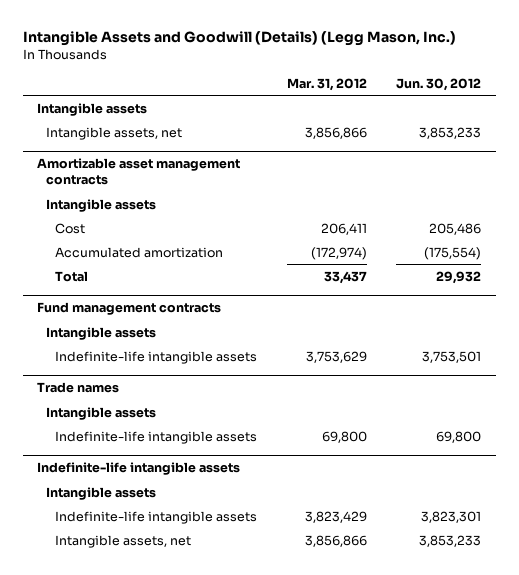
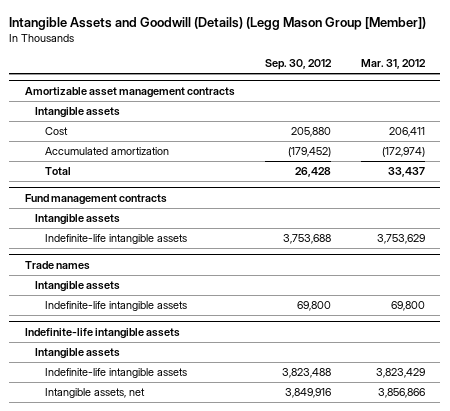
[22,30,456,46] Intangible Assets and Goodwill (Details) (Legg Mason, Inc.) -> [9,16,427,30] Intangible Assets and Goodwill (Details) (Legg Mason Group [Member])
[396,77,482,91] Jun. 30, 2012 -> none
none -> [264,59,332,71] Sep. 30, 2012
[37,102,148,116] Intangible assets -> none
[46,126,183,140] Intangible assets, net -> none

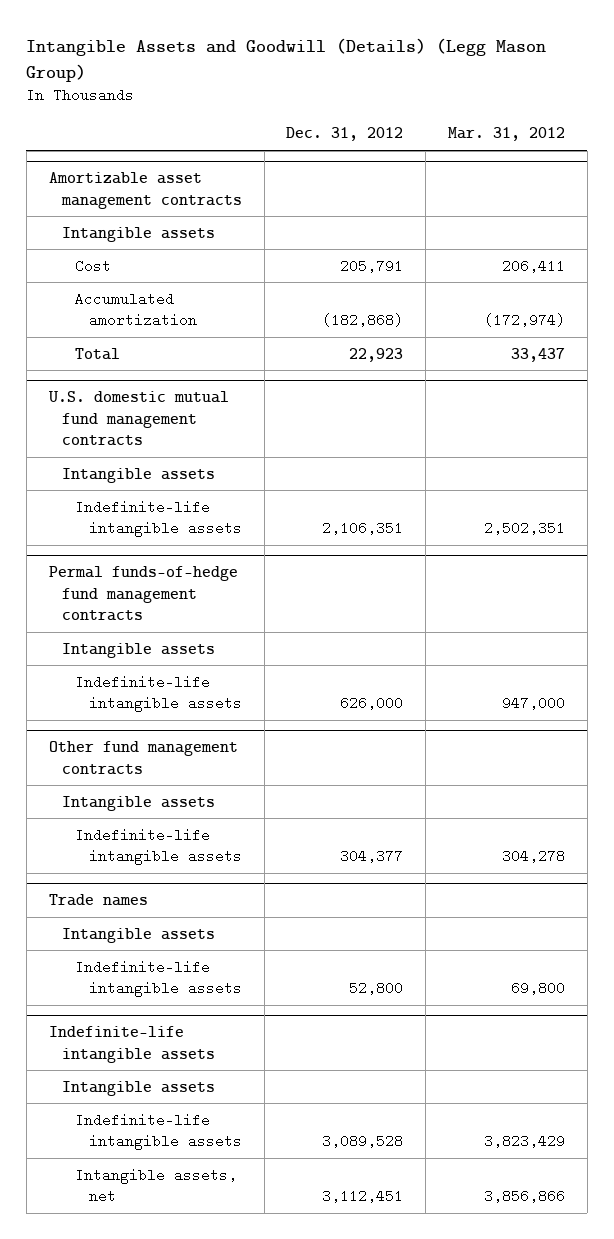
[9,16,427,30] Intangible Assets and Goodwill (Details) (Legg Mason Group [Member]) -> [26,38,547,82] Intangible Assets and Goodwill (Details) (Legg Mason Group)
[264,59,332,71] Sep. 30, 2012 -> none
none -> [286,127,404,142] Dec. 31, 2012
[24,193,167,205] Fund management contracts -> none
none -> [47,391,229,447] U.S. domestic mutual fund management contracts
[377,234,426,245] 3,753,629 -> [483,521,565,536] 2,502,351
none -> [48,566,238,622] Permal funds-of-hedge fund management contracts
none -> [62,642,216,658] Intangible assets
none -> [75,674,242,713] Indefinite-life intangible assets
none -> [48,741,238,775] Other fund management contracts
none -> [62,795,216,811] Intangible assets
none -> [75,827,242,866] Indefinite-life intangible assets

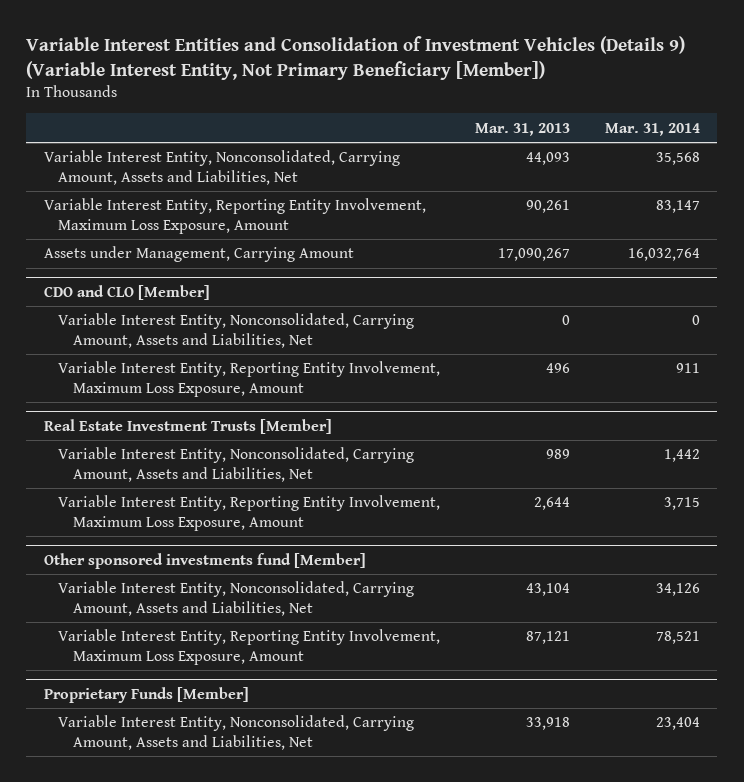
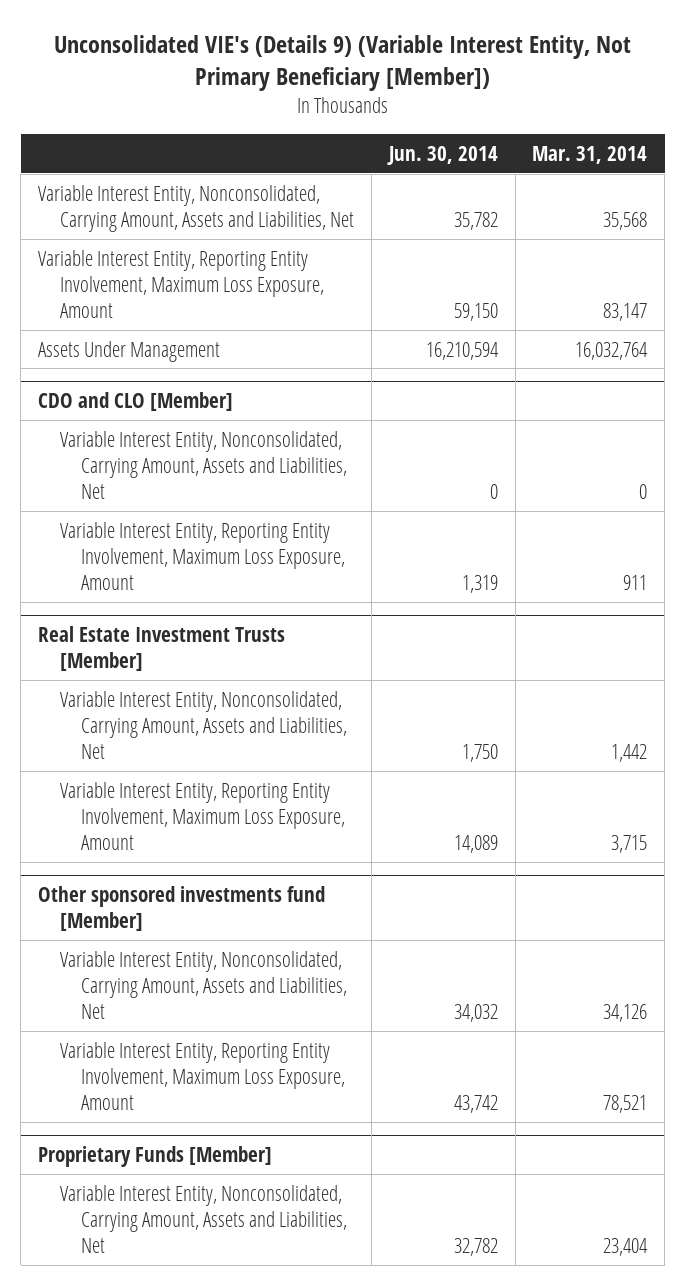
[26,36,686,80] Variable Interest Entities and Consolidation of Investment Vehicles (Details 9) (Variable Interest Entity, Not Primary Beneficiary [Member]) -> [53,35,631,92] Unconsolidated VIE's (Details 9) (Variable Interest Entity, Not Primary Beneficiary [Member])
[475,122,571,136] Mar. 31, 2013 -> none
none -> [386,145,498,165] Jun. 30, 2014
[43,246,354,263] Assets under Management, Carrying Amount -> [38,340,221,362] Assets Under Management

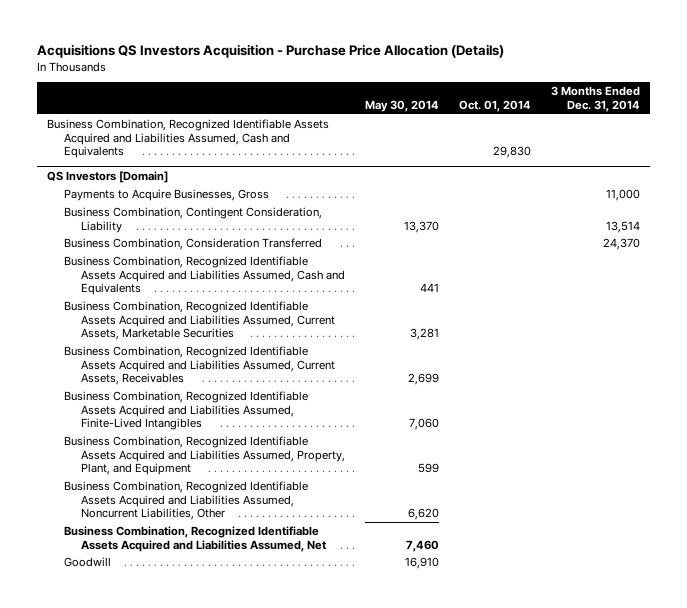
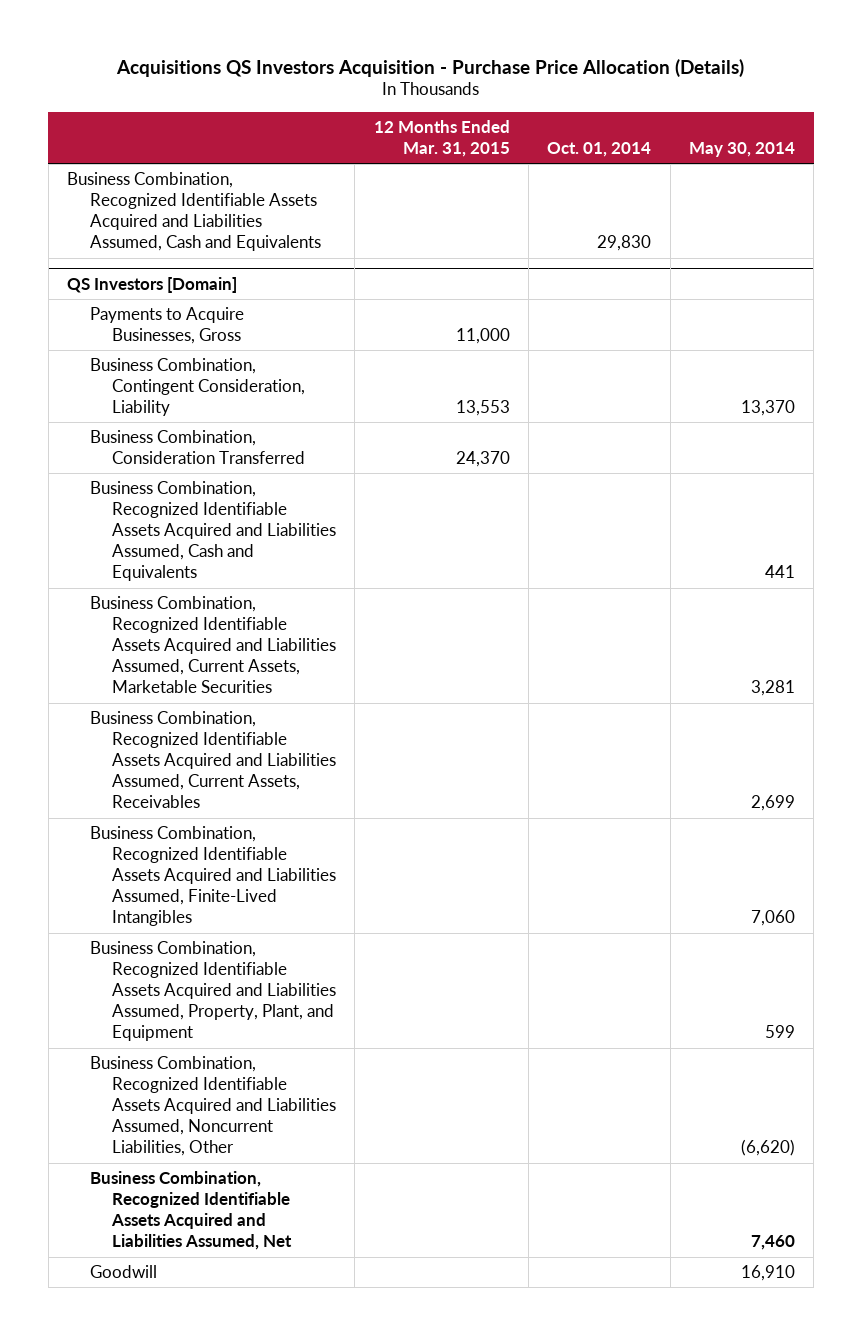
[551,86,641,113] 3 Months Ended Dec. 31, 2014 -> none
none -> [373,119,510,157] 12 Months Ended Mar. 31, 2015
[408,508,440,521] 6,620 -> [740,1139,795,1157] (6,620)

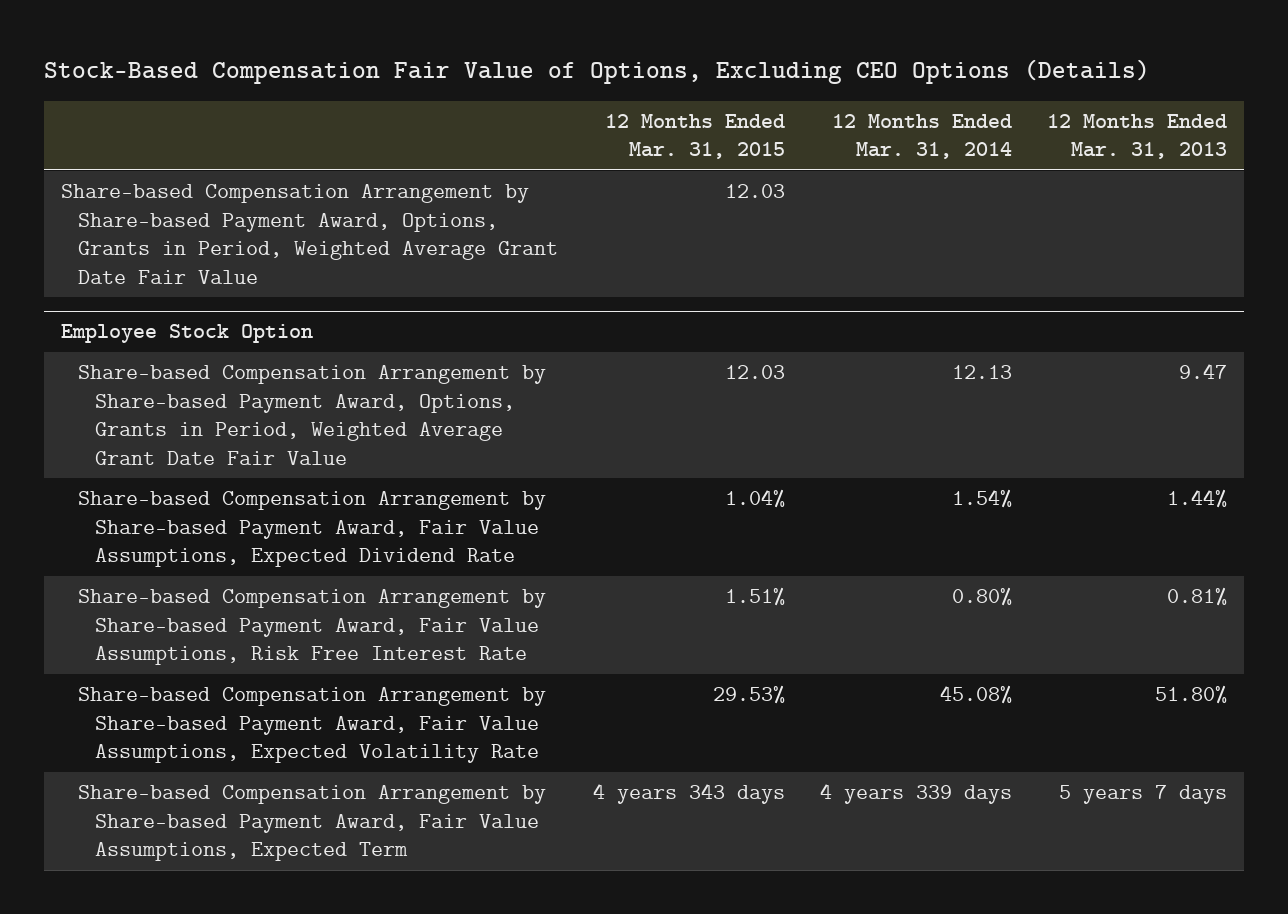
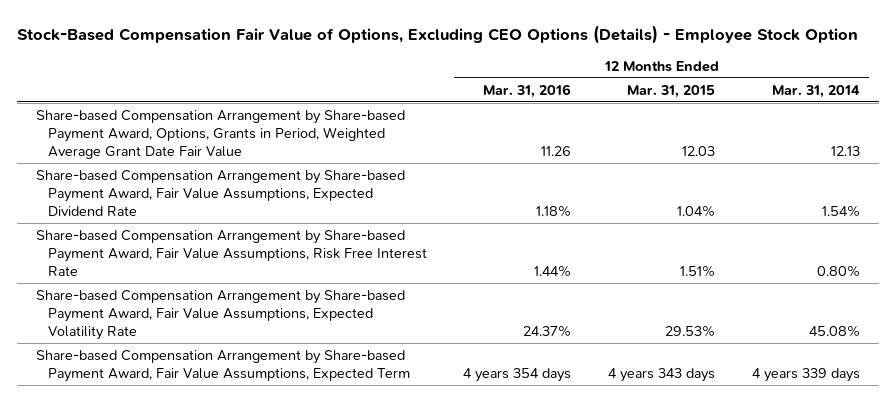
[43,59,1150,85] Stock-Based Compensation Fair Value of Options, Excluding CEO Options (Details) -> [17,24,859,44] Stock-Based Compensation Fair Value of Options, Excluding CEO Options (Details) - Employee Stock Option
[1046,113,1227,160] 12 Months Ended Mar. 31, 2013 -> none
none -> [483,83,572,98] Mar. 31, 2016
[60,184,559,284] Share-based Compensation Arrangement by Share-based Payment Award, Options, Grants in Period, Weighted Average Grant Date Fair Value -> none
[60,324,313,344] Employee Stock Option -> none

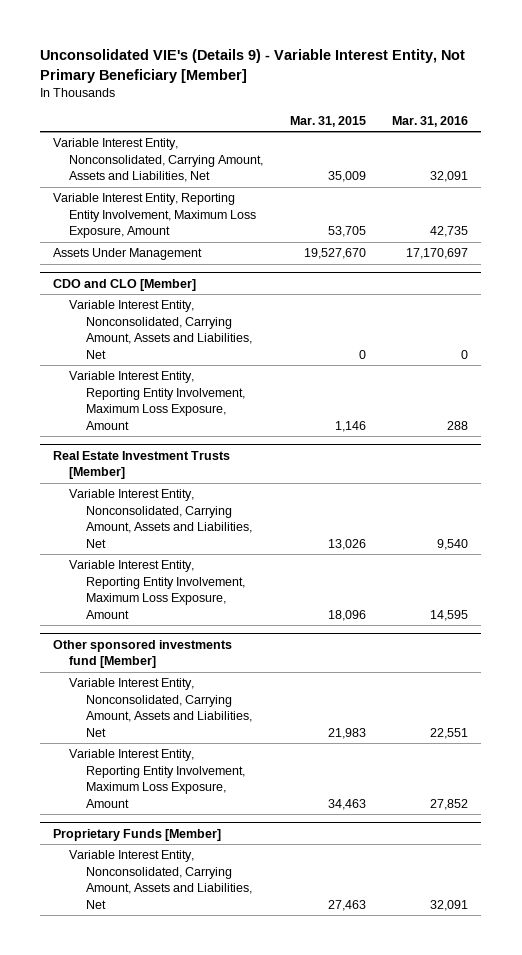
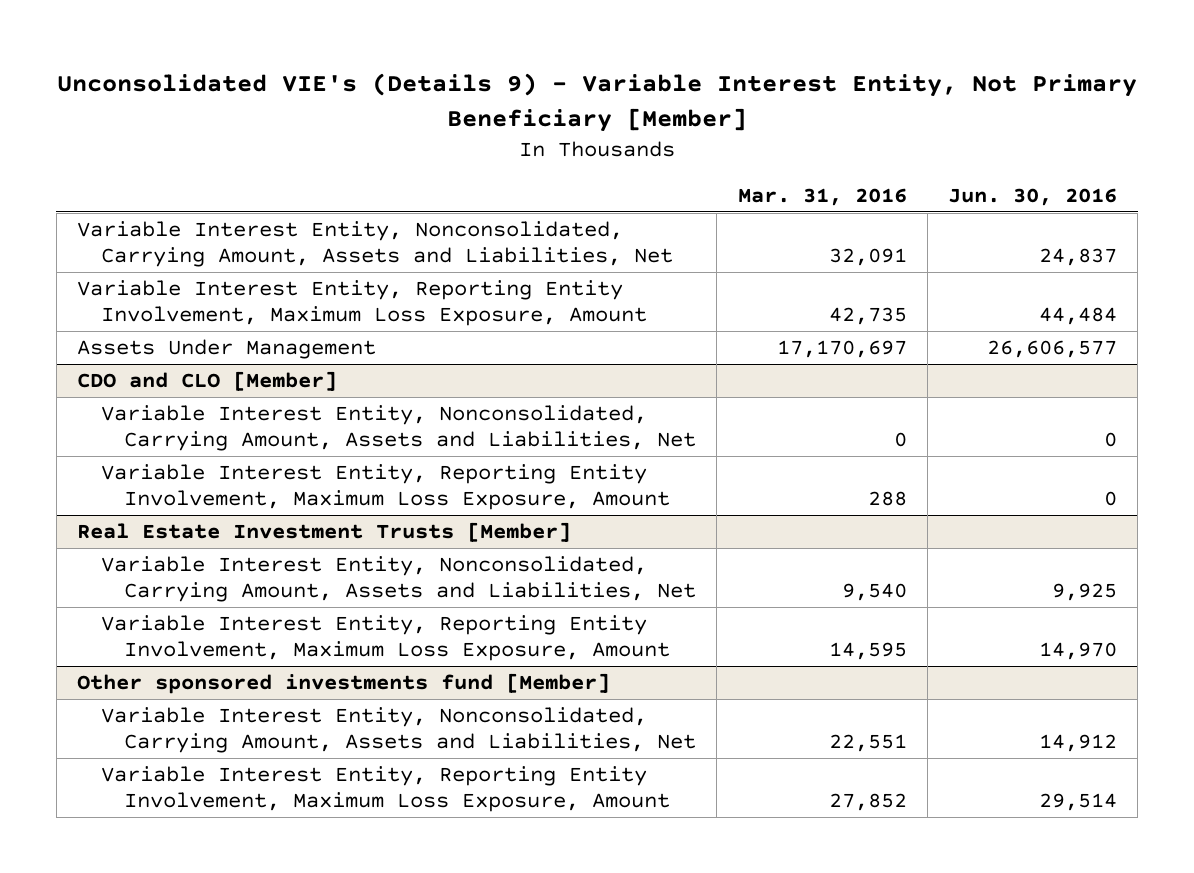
[289,115,366,127] Mar. 31, 2015 -> none
none -> [948,187,1118,206] Jun. 30, 2016
[53,828,222,841] Proprietary Funds [Member] -> none
[69,850,252,909] Variable Interest Entity, Nonconsolidated, Carrying Amount, Assets and Liabilities, Net -> none

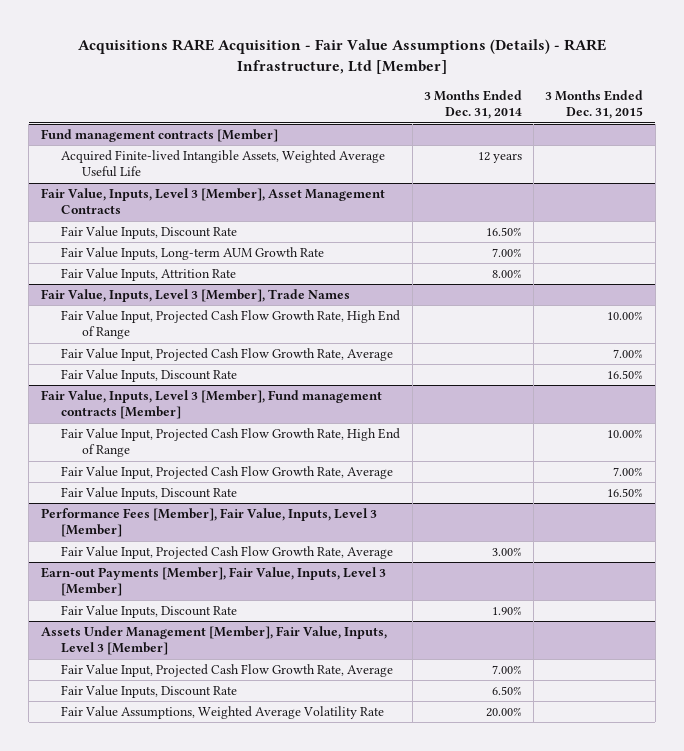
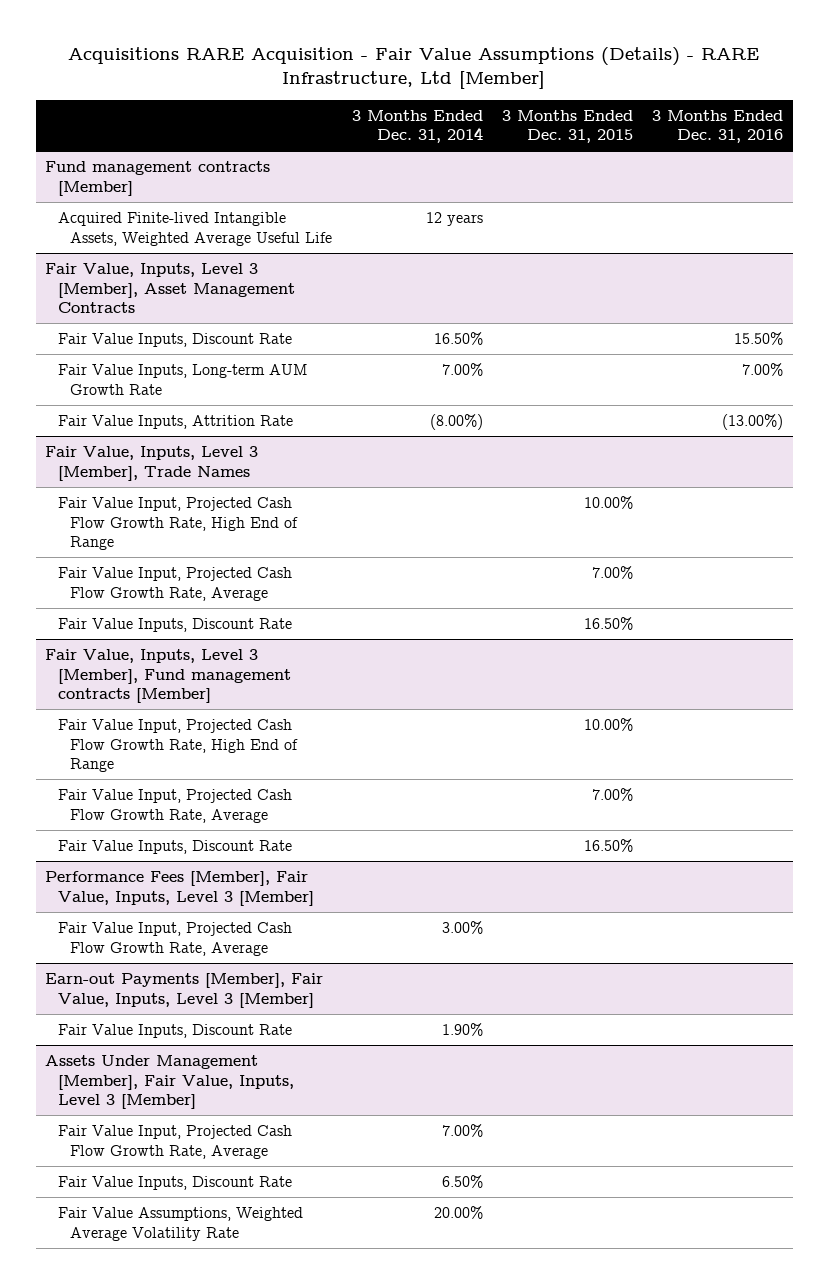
none -> [652,109,784,144] 3 Months Ended Dec. 31, 2016
[491,269,522,279] 8.00% -> [429,414,483,431] (8.00%)

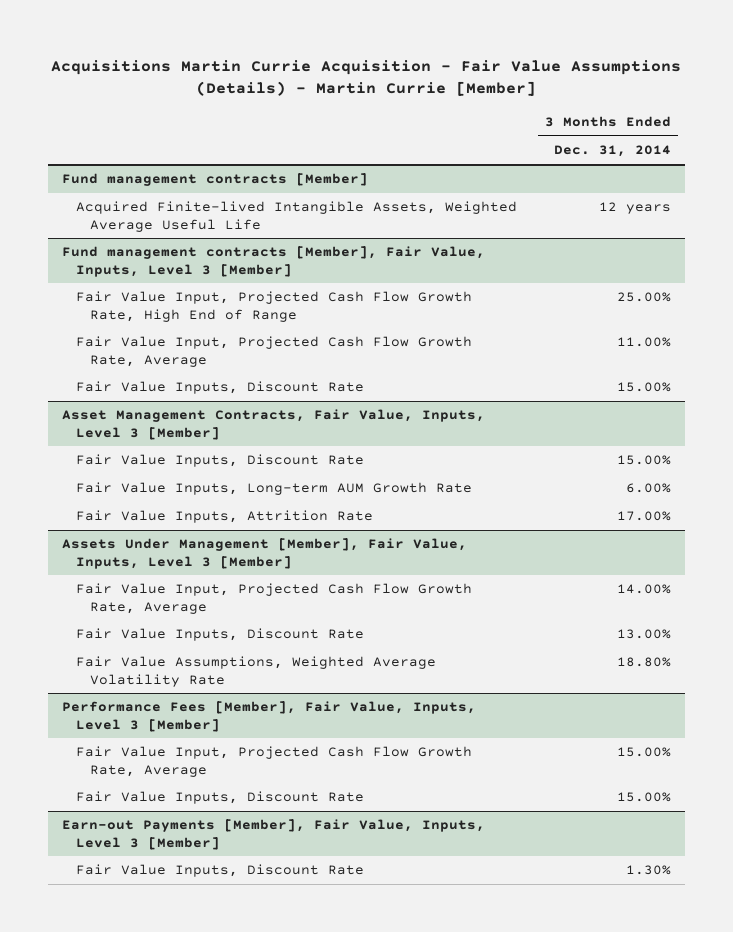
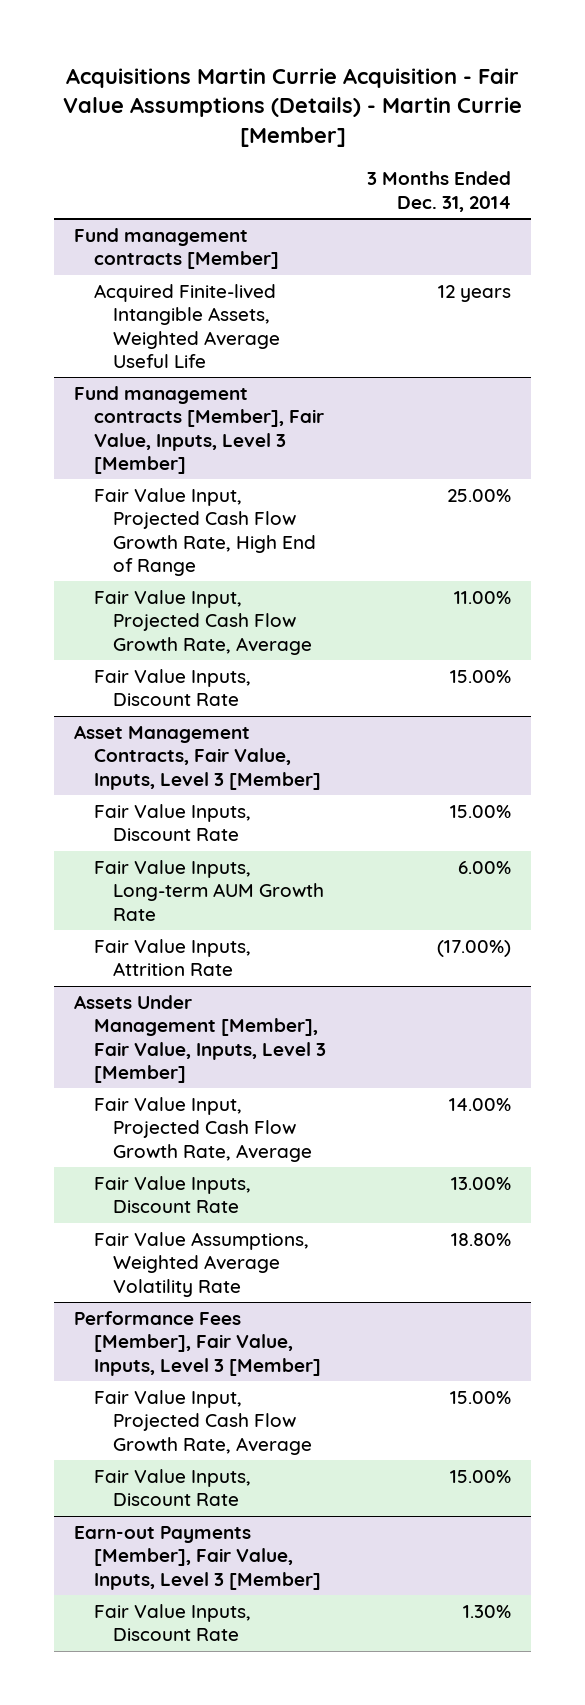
[617,511,672,522] 17.00% -> [436,940,511,958] (17.00%)

